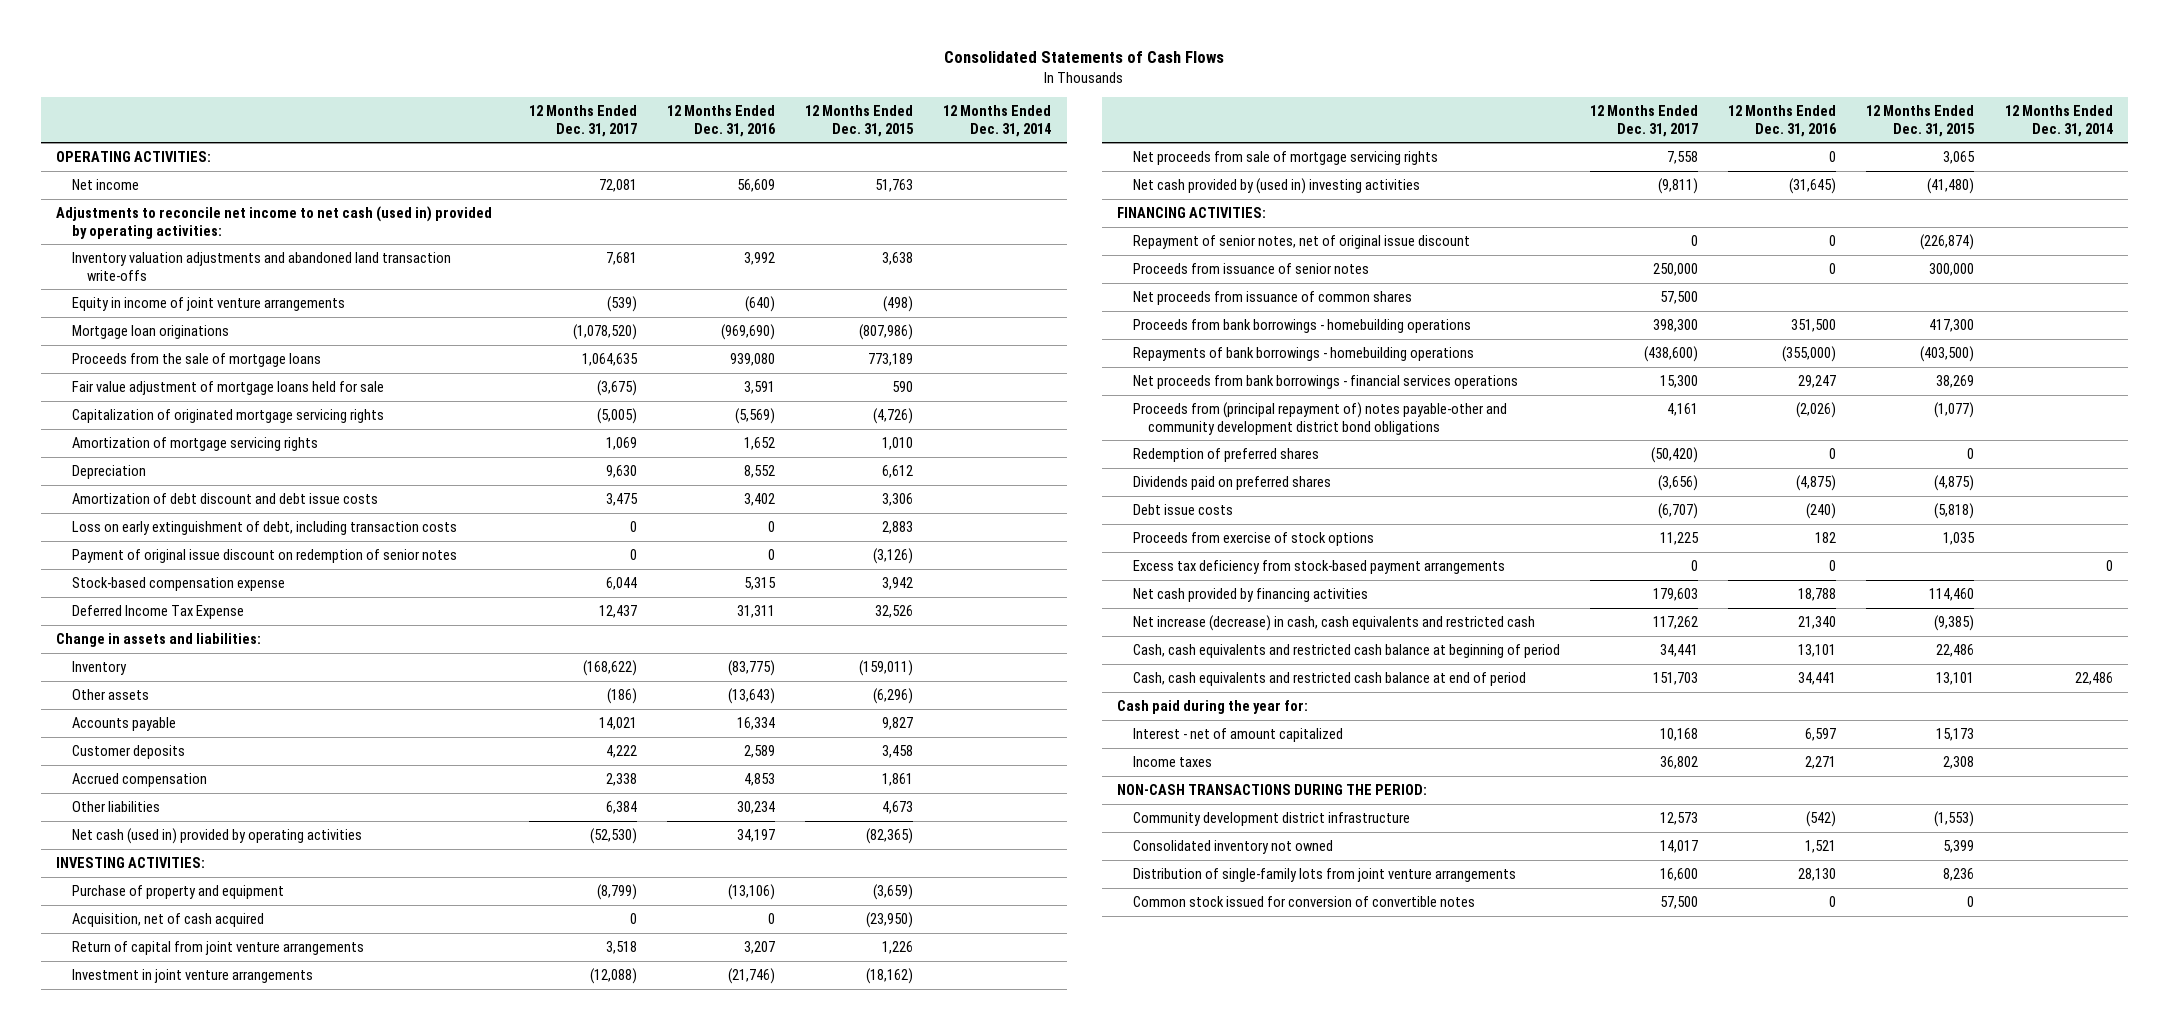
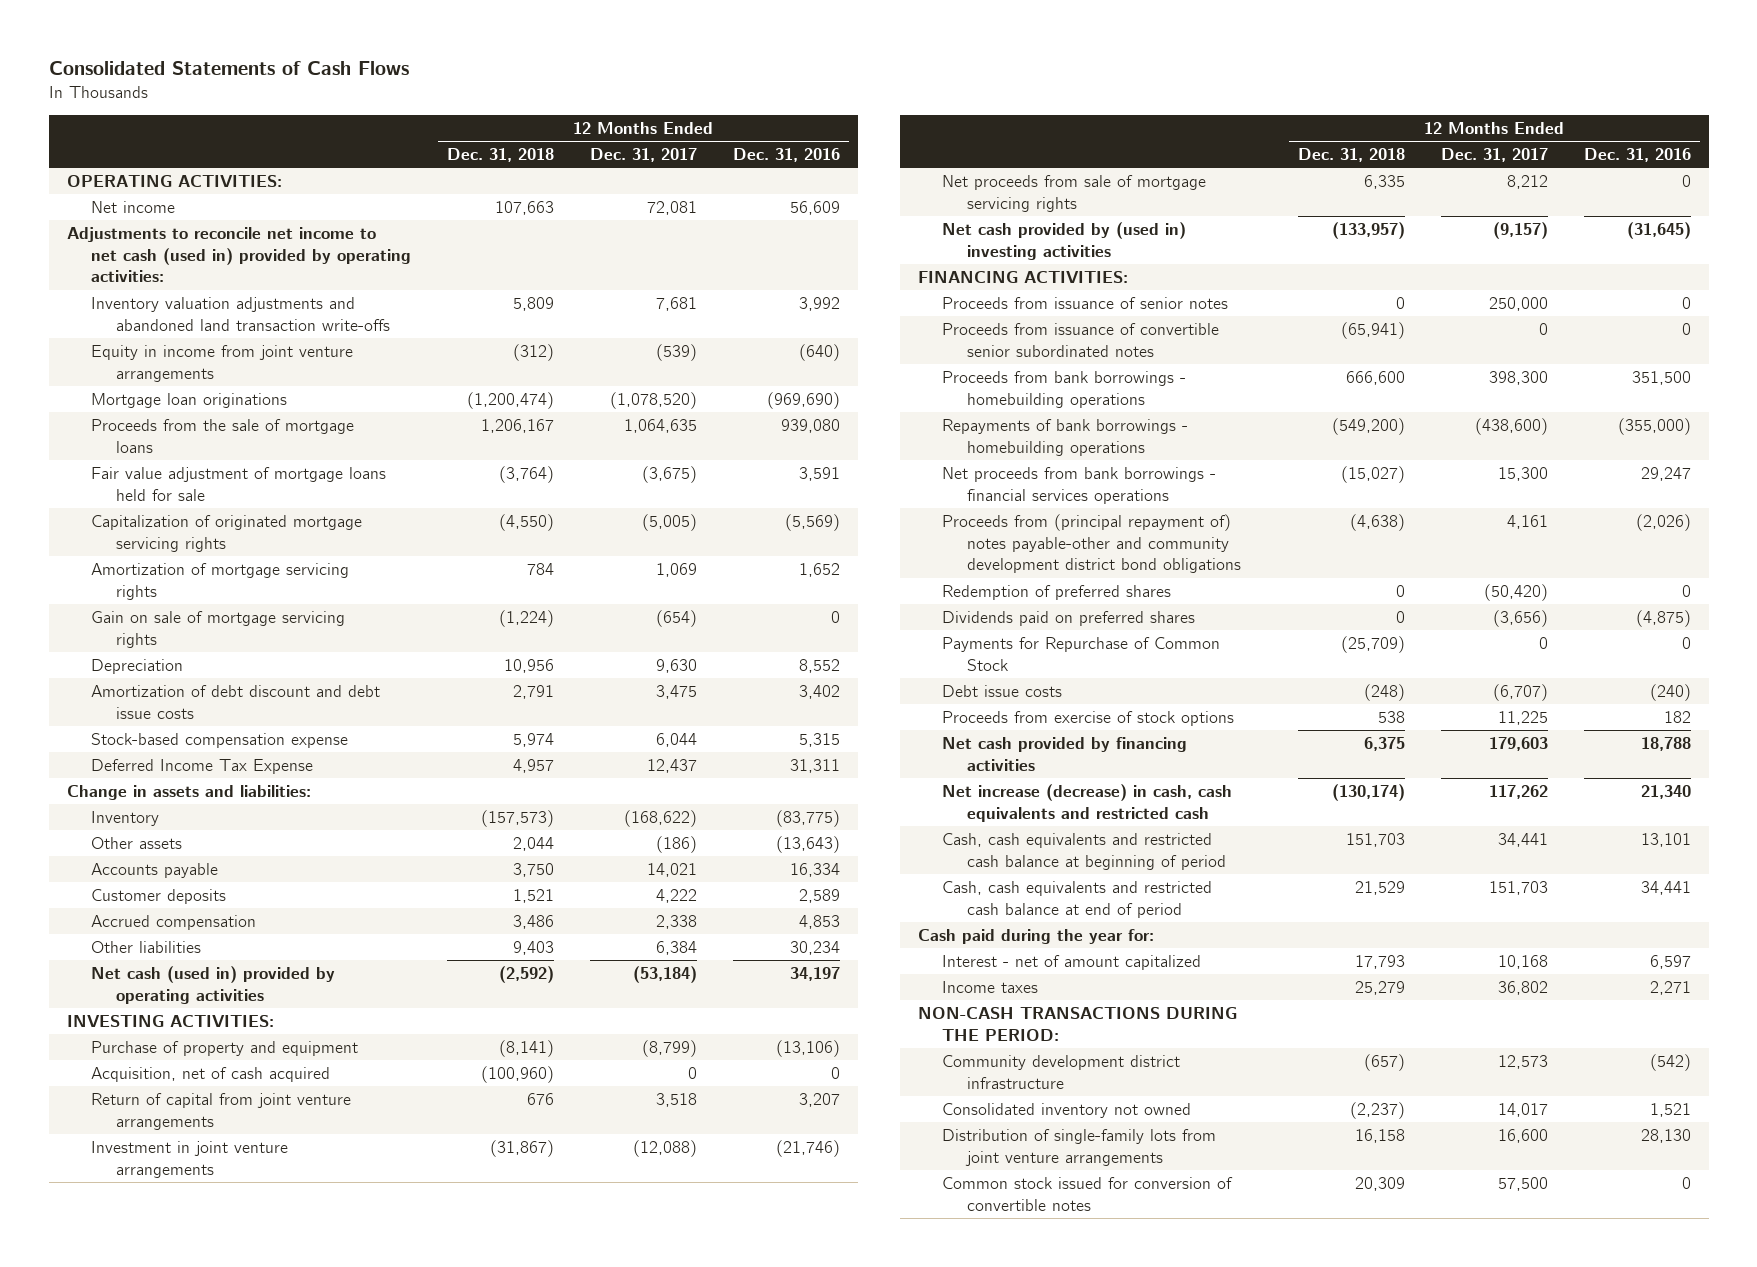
[805,104,915,137] 12 Months Ended Dec. 31, 2015 -> none
[943,104,1052,137] 12 Months Ended Dec. 31, 2014 -> none
none -> [447,148,555,163] Dec. 31, 2018
[71,296,345,311] Equity in income of joint venture arrangements -> [91,345,354,382] Equity in income from joint venture arrangements
none -> [91,611,346,648] Gain on sale of mortgage servicing rights
[71,520,457,535] Loss on early extinguishment of debt, including transaction costs -> none
[71,548,457,563] Payment of original issue discount on redemption of senior notes -> none
[589,827,637,844] (52,530) -> [632,966,697,984] (53,184)
[1666,150,1698,164] 7,558 -> [1506,175,1548,190] 8,212
[1657,177,1698,194] (9,811) -> [1492,222,1548,240] (9,157)
[1132,234,1470,249] Repayment of senior notes, net of original issue discount -> none
[1132,290,1412,305] Net proceeds from issuance of common shares -> none
none -> [942,323,1220,357] Proceeds from issuance of convertible senior subordinated notes
none -> [942,637,1221,671] Payments for Repurchase of Common Stock
[1132,559,1505,574] Excess tax deficiency from stock-based payment arrangements -> none

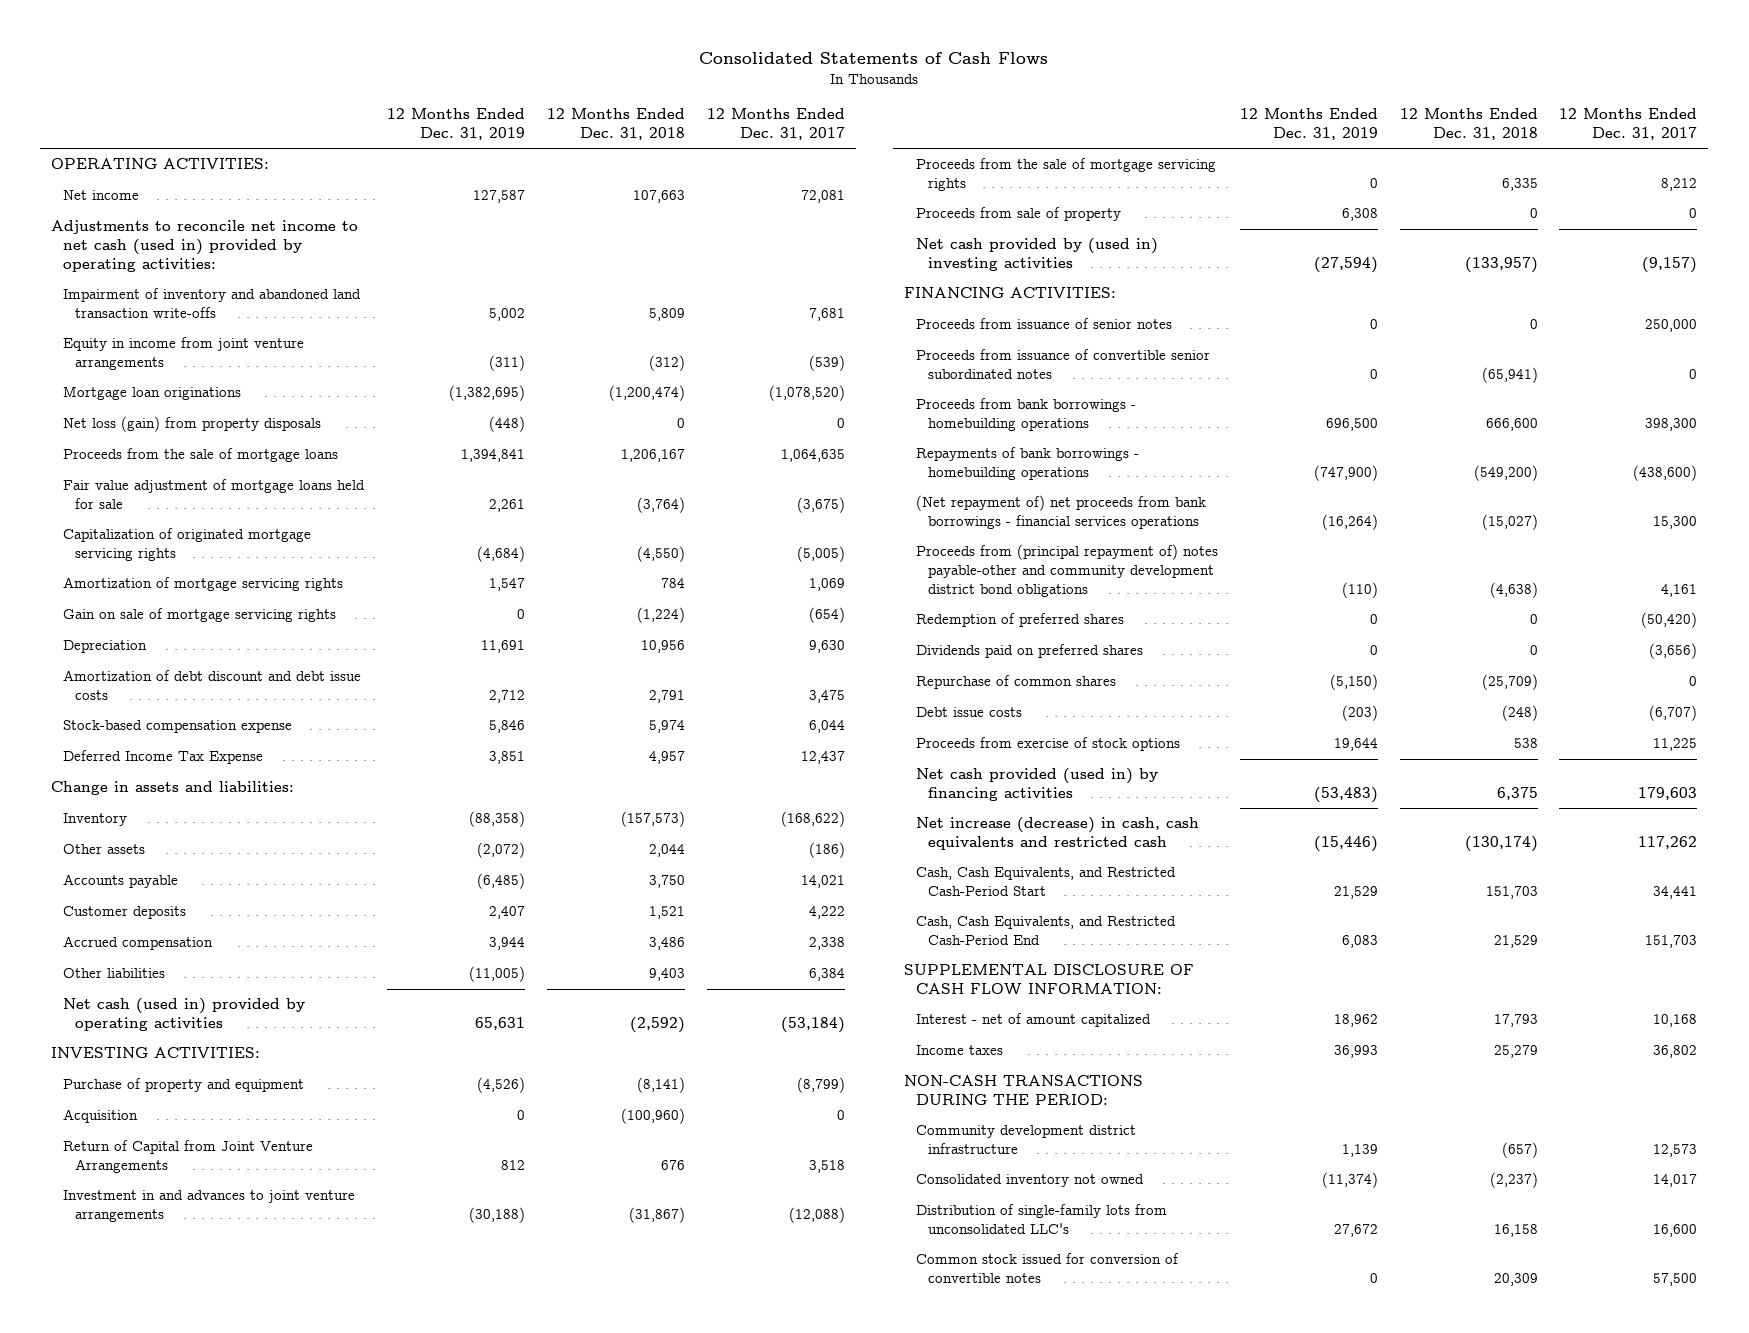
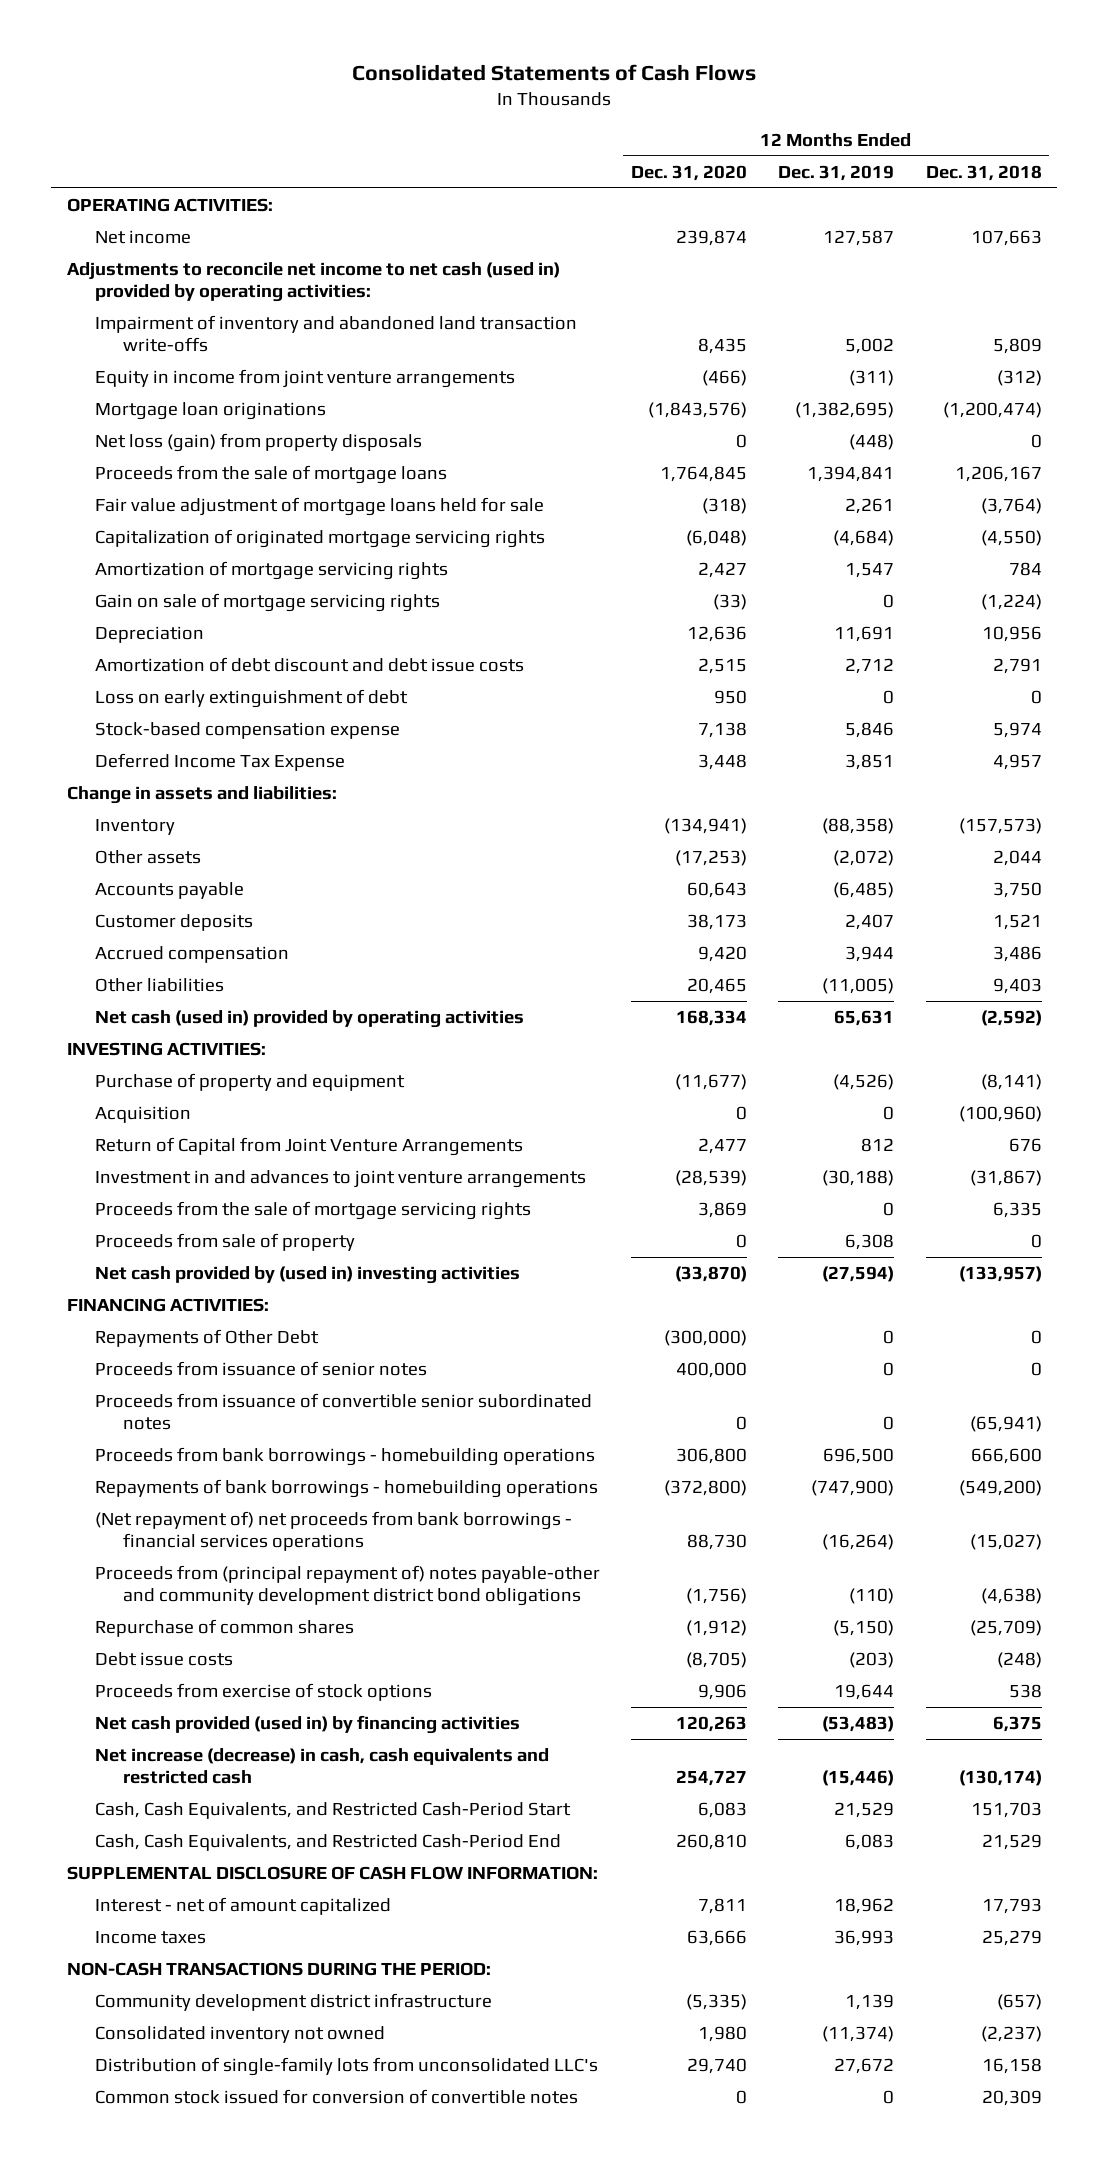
[706,108,845,141] 12 Months Ended Dec. 31, 2017 -> none
none -> [631,164,748,181] Dec. 31, 2020
none -> [94,688,408,708] Loss on early extinguishment of debt
none -> [94,1328,319,1347] Repayments of Other Debt
[915,613,1124,628] Redemption of preferred shares -> none
[915,644,1143,659] Dividends paid on preferred shares -> none

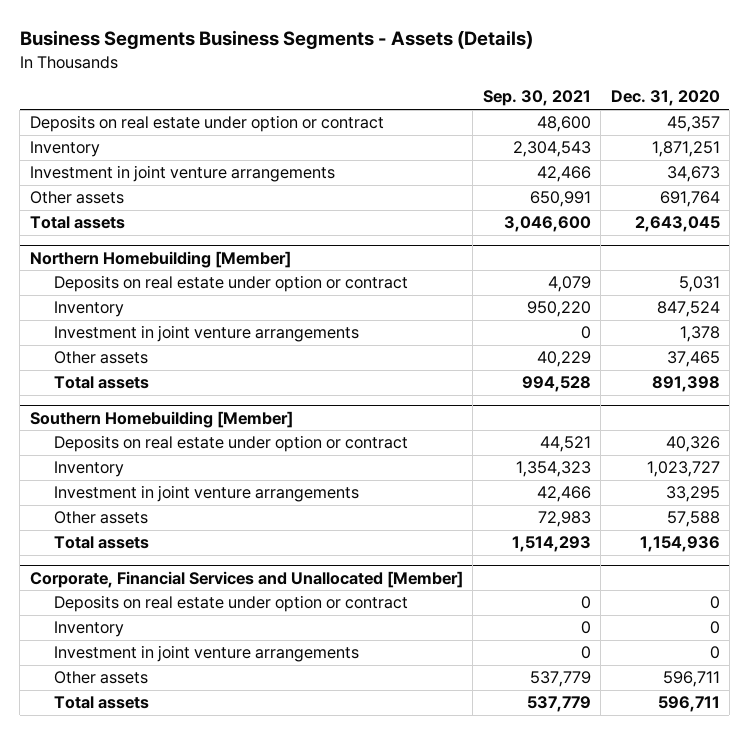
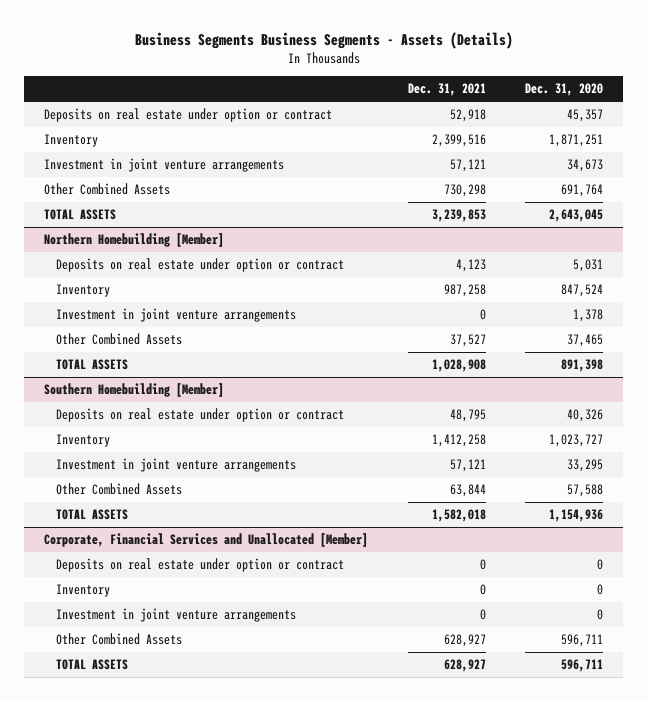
[482,90,591,107] Sep. 30, 2021 -> none
none -> [407,83,486,97] Dec. 31, 2021
[29,191,124,205] Other assets -> [43,183,170,196] Other Combined Assets
[29,216,125,230] Total assets -> [43,209,116,221] TOTAL ASSETS
[54,351,149,365] Other assets -> [56,333,183,346] Other Combined Assets
[54,376,150,390] Total assets -> [56,359,129,371] TOTAL ASSETS
[54,511,149,525] Other assets -> [56,483,183,496] Other Combined Assets
[54,536,150,550] Total assets -> [56,509,129,521] TOTAL ASSETS
[54,671,149,685] Other assets -> [56,633,183,646] Other Combined Assets
[54,696,150,710] Total assets -> [56,659,129,671] TOTAL ASSETS

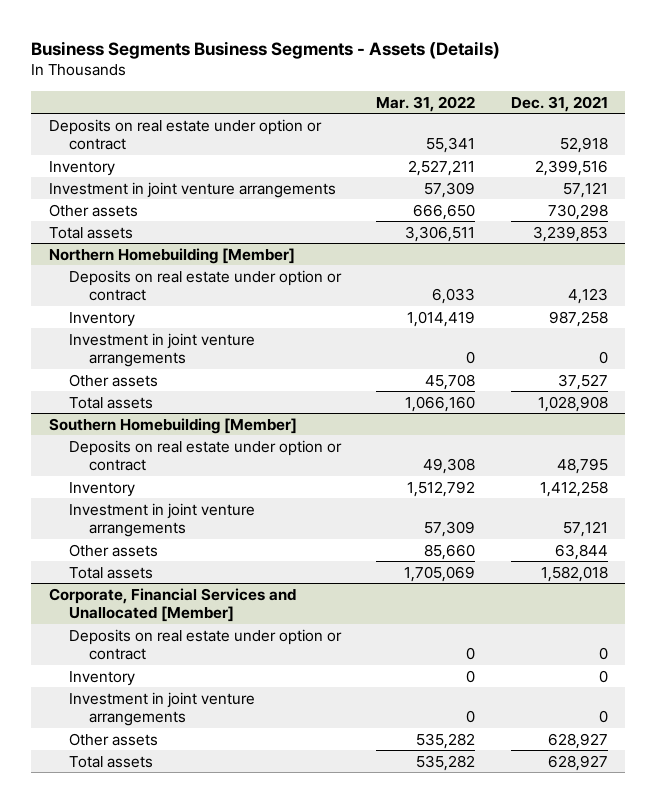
[525,83,604,97] Dec. 31, 2020 -> none
none -> [376,95,476,112] Mar. 31, 2022
[43,183,170,196] Other Combined Assets -> [48,203,138,217] Other assets
[43,209,116,221] TOTAL ASSETS -> [48,226,133,239] Total assets
[56,333,183,346] Other Combined Assets -> [68,373,158,387] Other assets
[56,359,129,371] TOTAL ASSETS -> [68,396,153,409] Total assets
[56,483,183,496] Other Combined Assets -> [68,543,158,557] Other assets
[56,509,129,521] TOTAL ASSETS -> [68,566,153,579] Total assets
[56,633,183,646] Other Combined Assets -> [68,732,158,746] Other assets
[56,659,129,671] TOTAL ASSETS -> [68,755,153,768] Total assets

